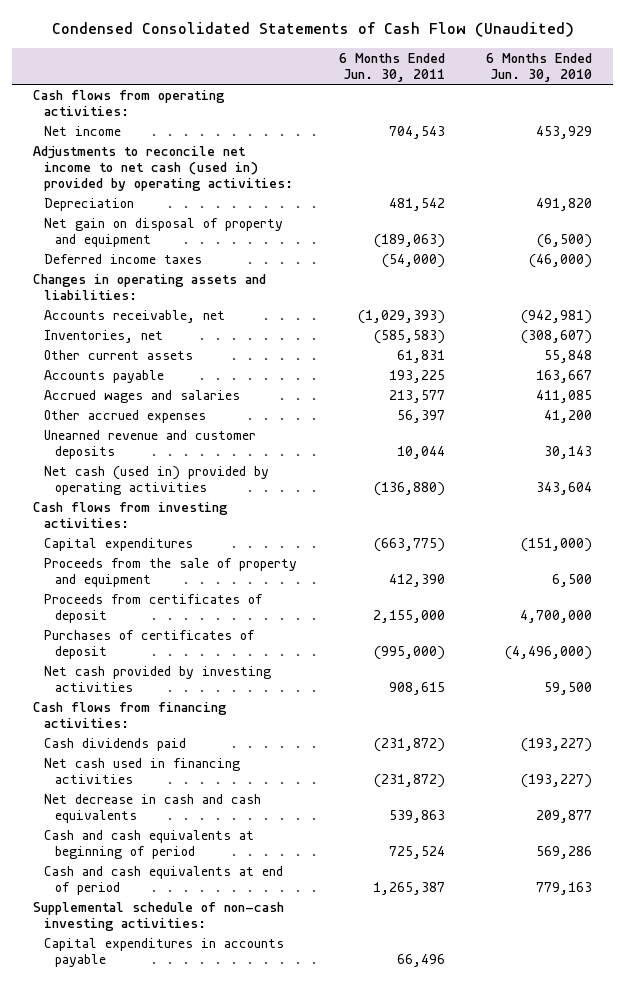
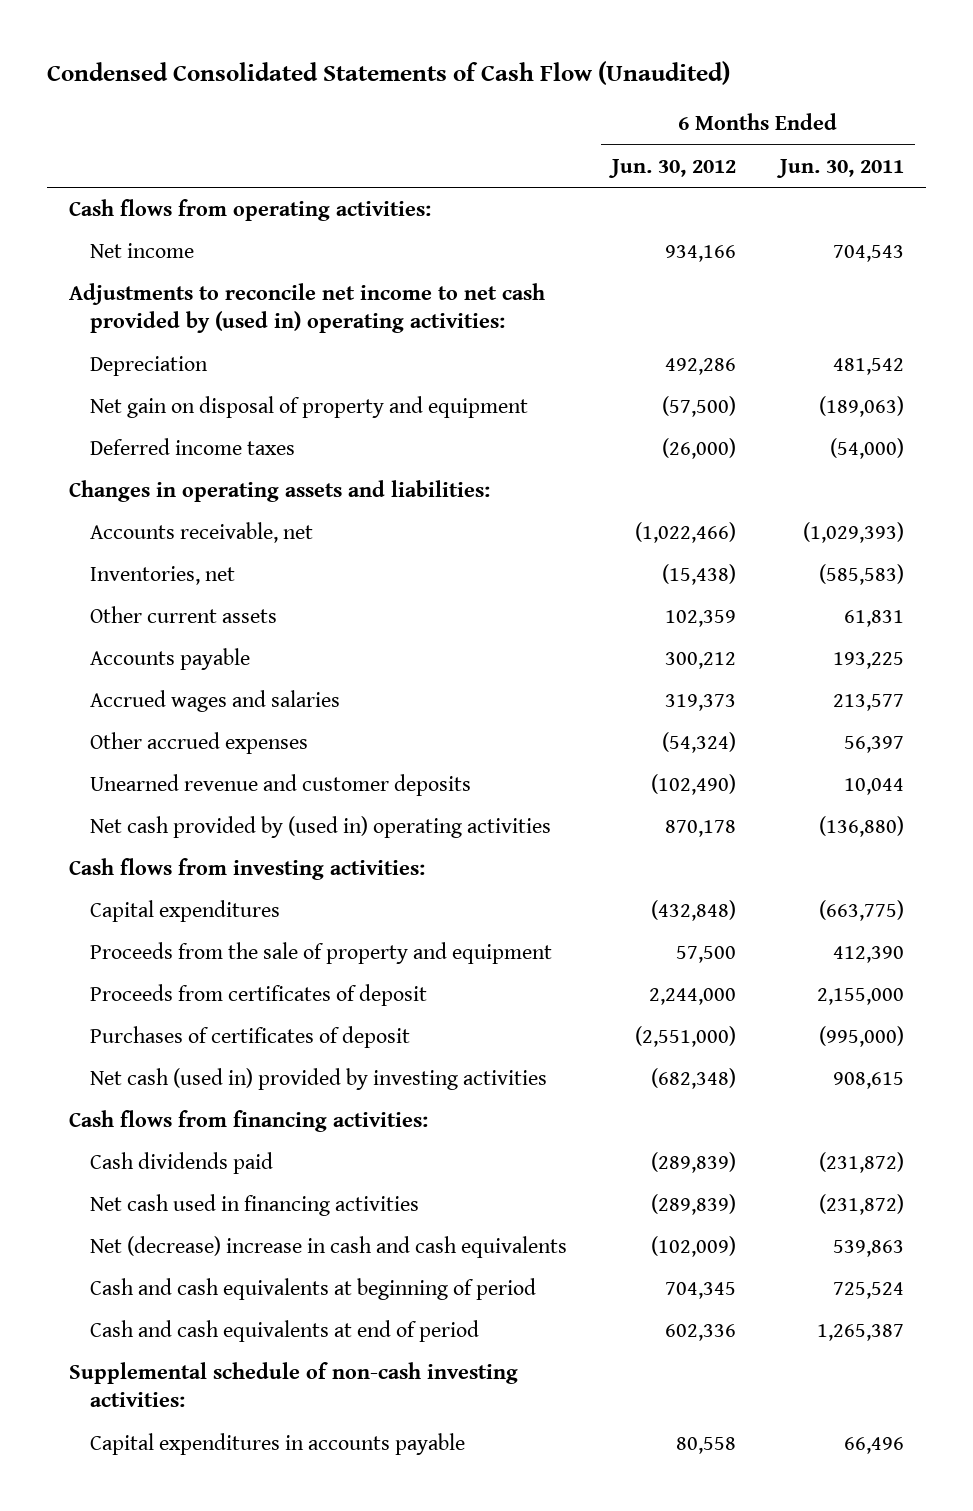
[486,52,593,83] 6 Months Ended Jun. 30, 2010 -> none
none -> [607,158,736,178] Jun. 30, 2012
[33,145,293,192] Adjustments to reconcile net income to net cash (used in) provided by operating activities: -> [68,282,545,334] Adjustments to reconcile net income to net cash provided by (used in) operating activities:
[43,465,269,496] Net cash (used in) provided by operating activities -> [90,815,552,838] Net cash provided by (used in) operating activities
[43,665,271,693] Net cash provided by investing activities -> [90,1067,548,1090] Net cash (used in) provided by investing activities
[43,793,261,824] Net decrease in cash and cash equivalents -> [90,1235,568,1258] Net (decrease) increase in cash and cash equivalents

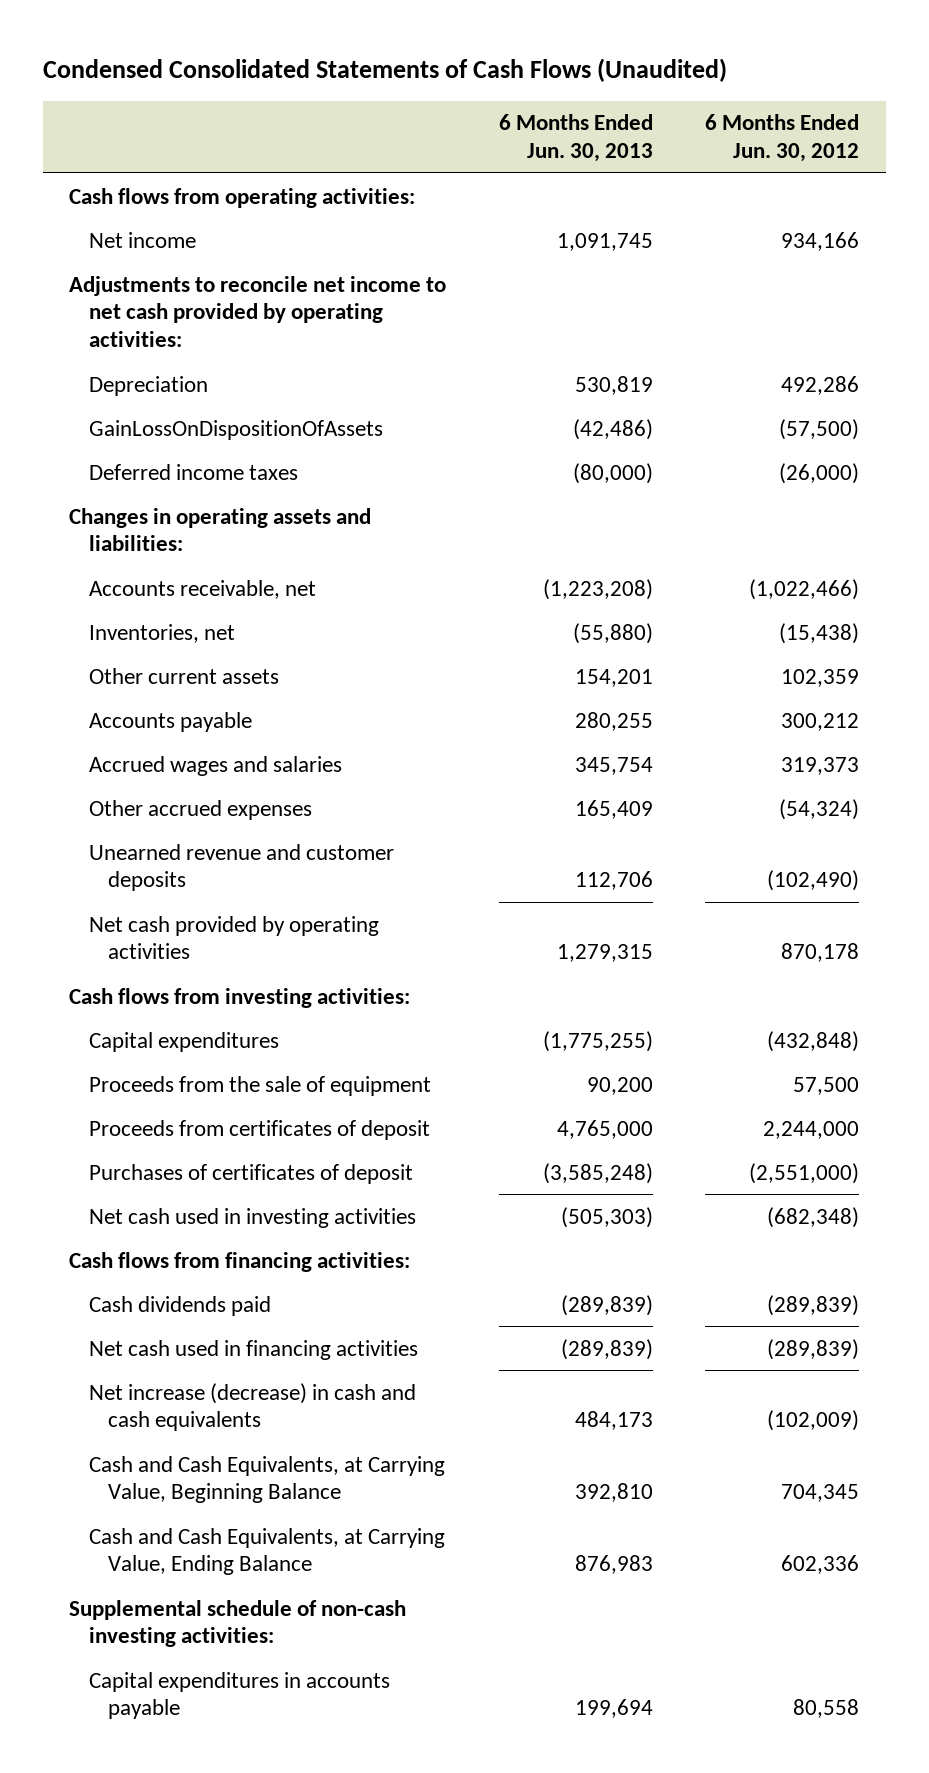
[46,60,730,85] Condensed Consolidated Statements of Cash Flow (Unaudited) -> [42,57,727,82] Condensed Consolidated Statements of Cash Flows (Unaudited)
[775,158,904,178] Jun. 30, 2011 -> none
none -> [498,114,653,162] 6 Months Ended Jun. 30, 2013
[68,282,545,334] Adjustments to reconcile net income to net cash provided by (used in) operating activities: -> [69,275,447,347] Adjustments to reconcile net income to net cash provided by operating activities:
[90,395,529,418] Net gain on disposal of property and equipment -> [88,419,383,440] GainLossOnDispositionOfAssets
[90,815,552,838] Net cash provided by (used in) operating activities -> [88,915,379,960] Net cash provided by operating activities
[90,941,553,964] Proceeds from the sale of property and equipment -> [88,1075,431,1096] Proceeds from the sale of equipment
[90,1067,548,1090] Net cash (used in) provided by investing activities -> [88,1207,416,1228] Net cash used in investing activities
[90,1235,568,1258] Net (decrease) increase in cash and cash equivalents -> [88,1382,416,1432] Net increase (decrease) in cash and cash equivalents
[90,1277,537,1300] Cash and cash equivalents at beginning of period -> [88,1455,445,1504] Cash and Cash Equivalents, at Carrying Value, Beginning Balance
[90,1319,480,1342] Cash and cash equivalents at end of period -> [88,1527,445,1576] Cash and Cash Equivalents, at Carrying Value, Ending Balance

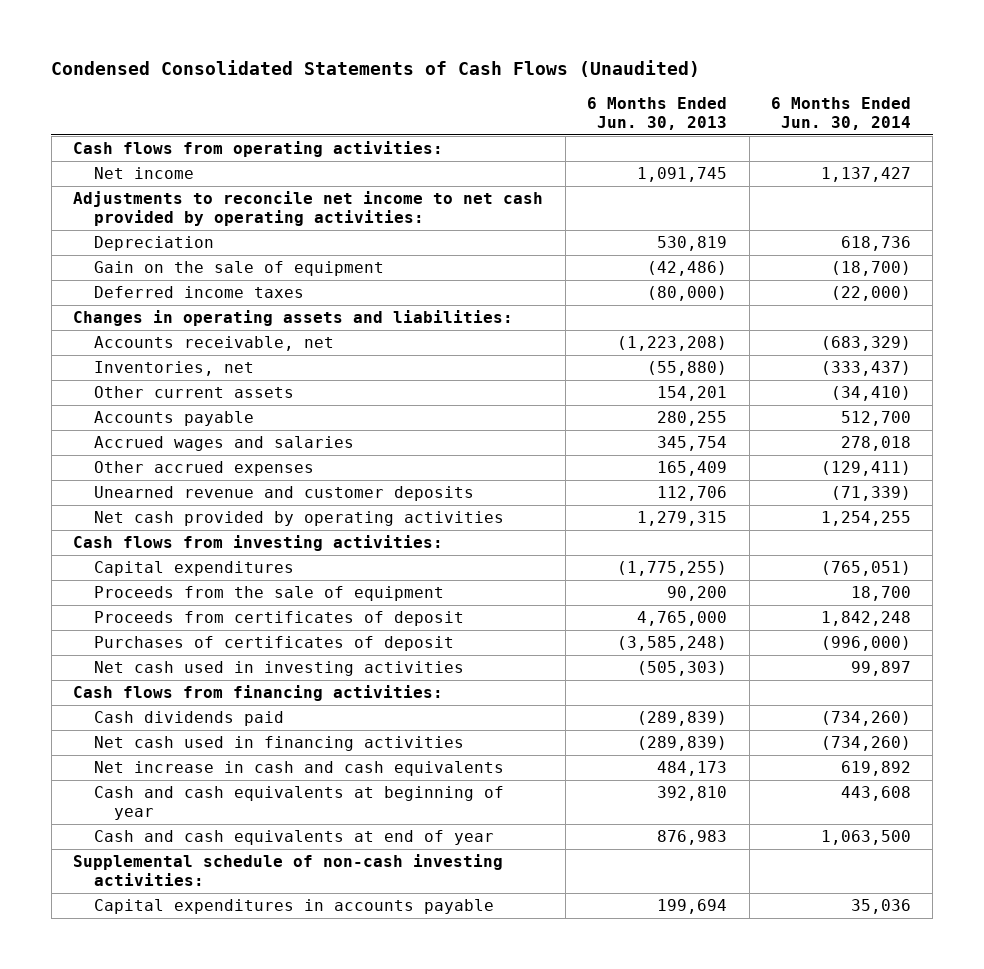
[705,114,860,162] 6 Months Ended Jun. 30, 2012 -> none
none -> [770,96,911,130] 6 Months Ended Jun. 30, 2014
[88,419,383,440] GainLossOnDispositionOfAssets -> [93,260,384,276] Gain on the sale of equipment
[88,1382,416,1432] Net increase (decrease) in cash and cash equivalents -> [93,760,504,776] Net increase in cash and cash equivalents
[88,1455,445,1504] Cash and Cash Equivalents, at Carrying Value, Beginning Balance -> [93,785,504,820] Cash and cash equivalents at beginning of year
[88,1527,445,1576] Cash and Cash Equivalents, at Carrying Value, Ending Balance -> [93,829,494,845] Cash and cash equivalents at end of year

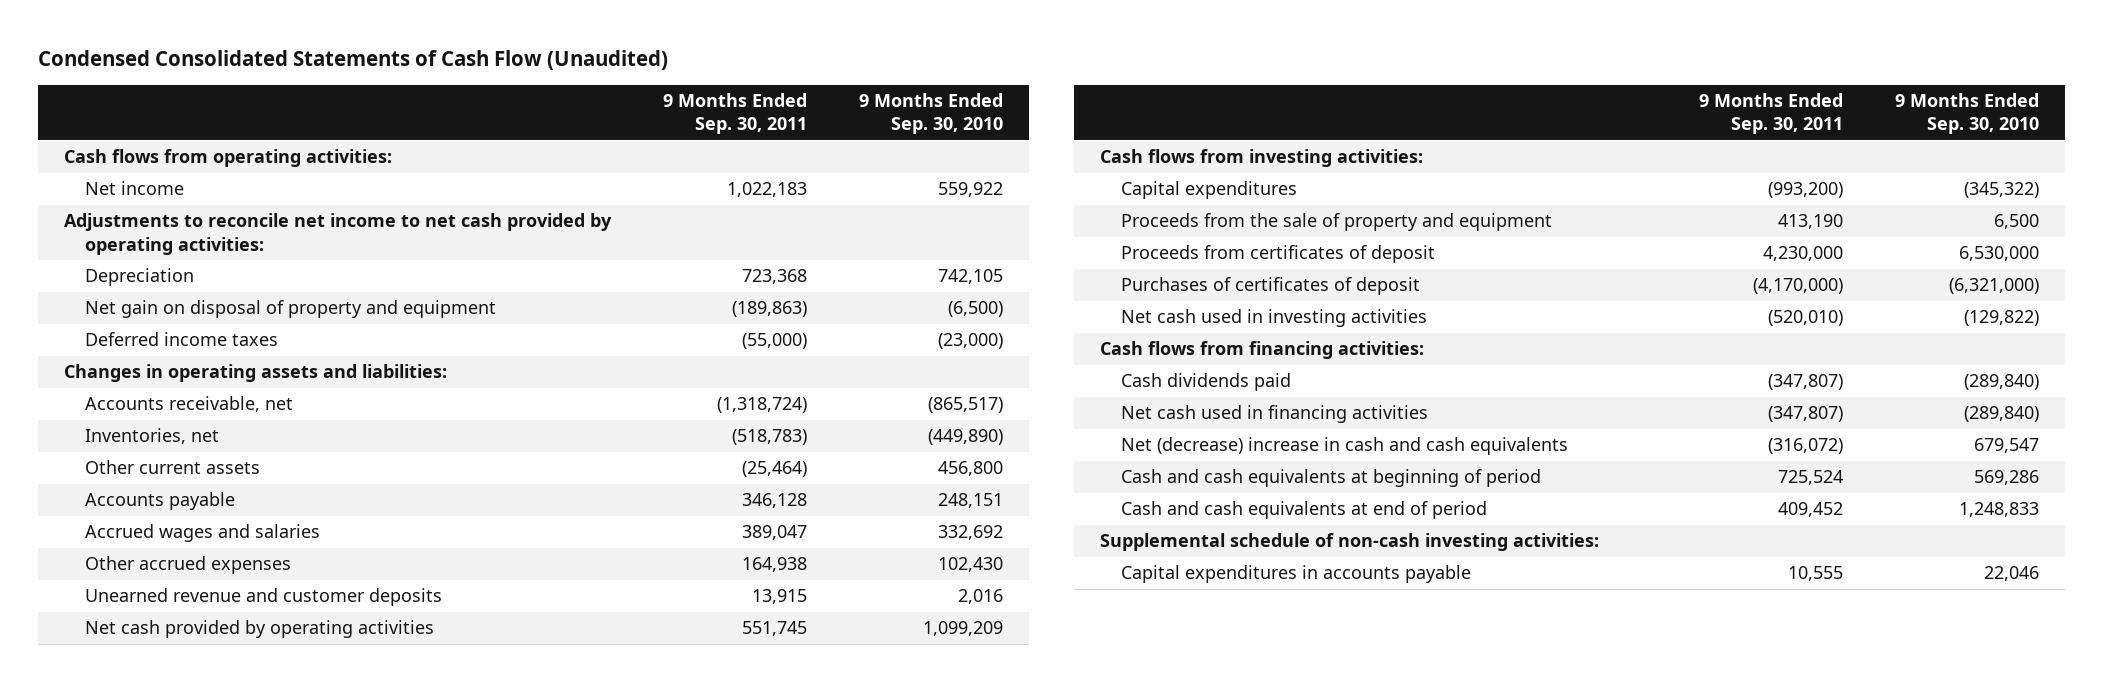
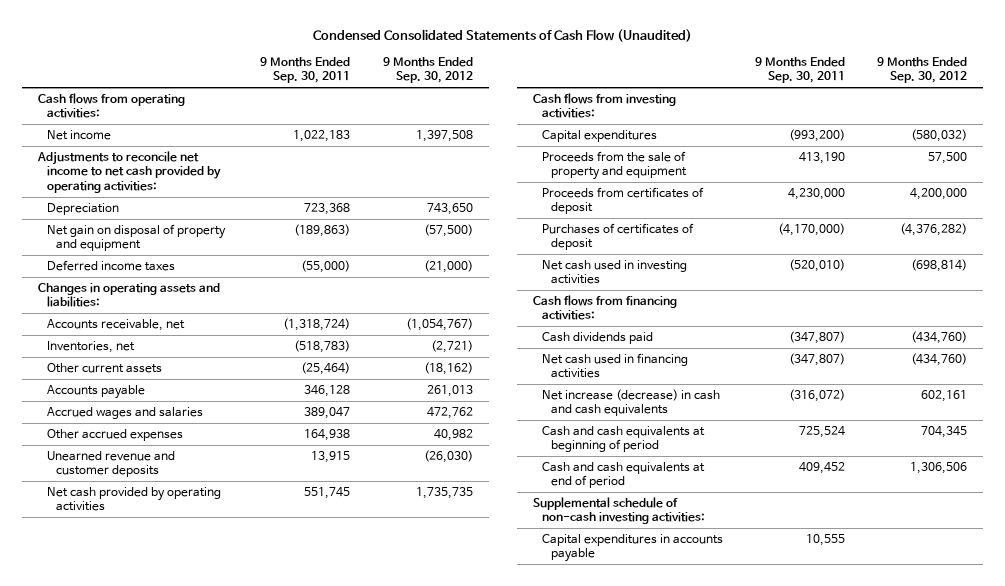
[859,92,1004,135] 9 Months Ended Sep. 30, 2010 -> none
none -> [382,56,473,84] 9 Months Ended Sep. 30, 2012
[1121,437,1569,456] Net (decrease) increase in cash and cash equivalents -> [541,389,720,417] Net increase (decrease) in cash and cash equivalents

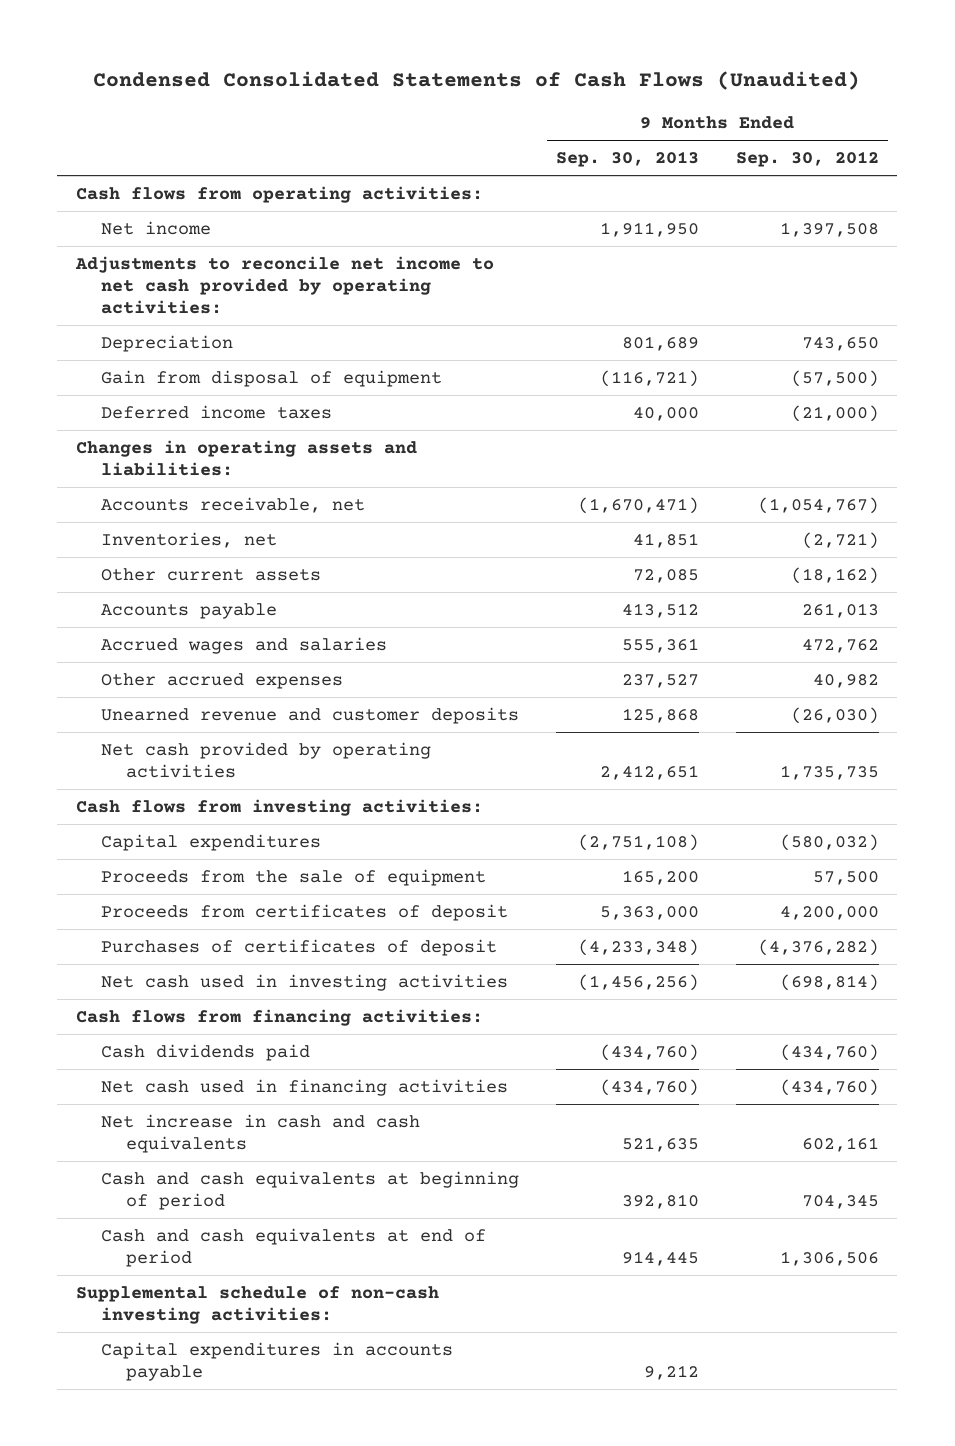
[312,28,692,42] Condensed Consolidated Statements of Cash Flow (Unaudited) -> [93,71,861,91] Condensed Consolidated Statements of Cash Flows (Unaudited)
[260,56,351,84] 9 Months Ended Sep. 30, 2011 -> none
none -> [555,151,699,168] Sep. 30, 2013
[47,224,227,252] Net gain on disposal of property and equipment -> [100,369,442,387] Gain from disposal of equipment
[541,151,687,181] Proceeds from the sale of property and equipment -> [100,868,486,886] Proceeds from the sale of equipment
[541,389,720,417] Net increase (decrease) in cash and cash equivalents -> [100,1113,420,1154] Net increase in cash and cash equivalents

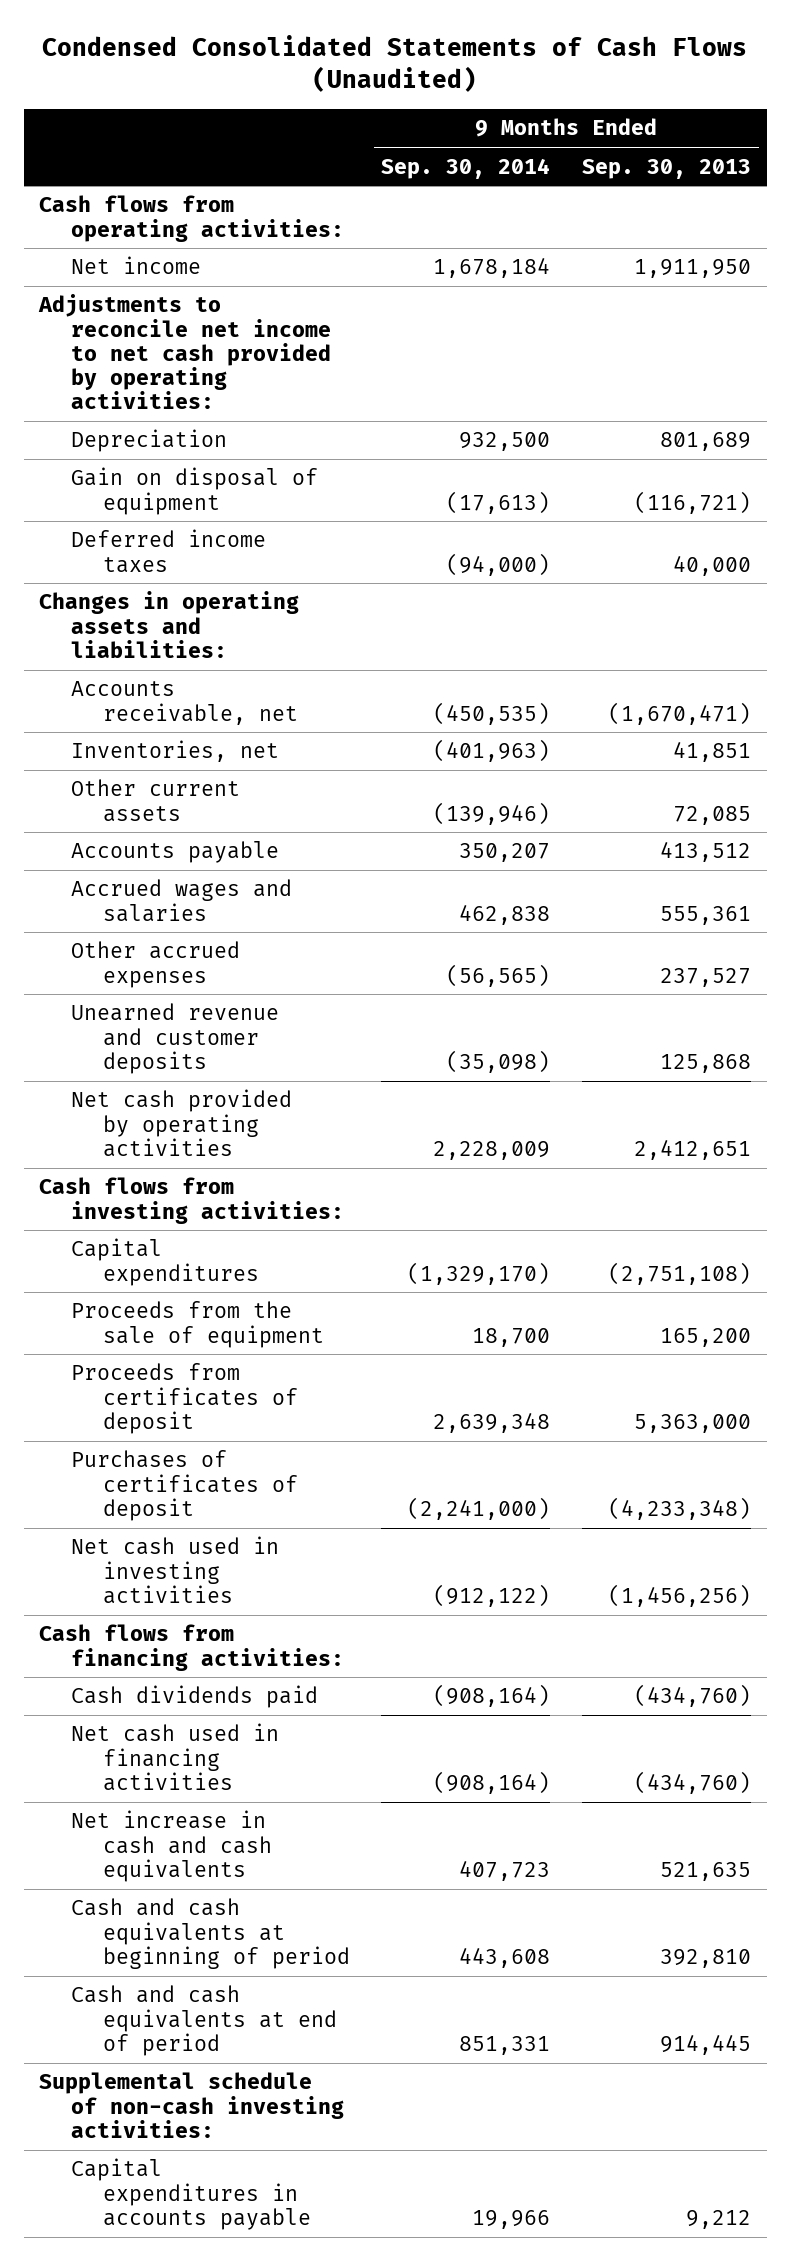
[735,151,879,168] Sep. 30, 2012 -> none
none -> [381,157,551,179] Sep. 30, 2014
[100,369,442,387] Gain from disposal of equipment -> [71,467,319,515] Gain on disposal of equipment

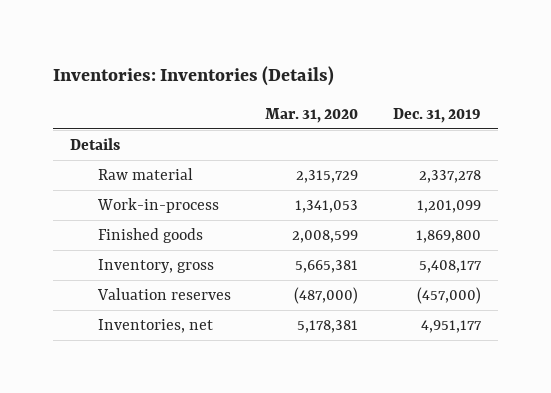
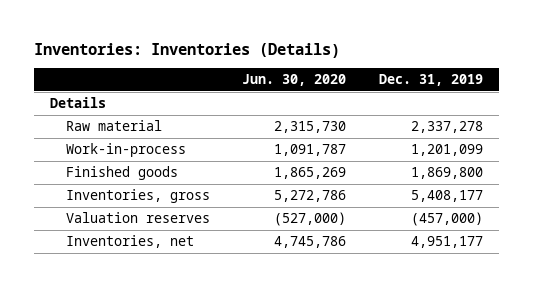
[265,107,359,123] Mar. 31, 2020 -> none
none -> [242,74,347,87] Jun. 30, 2020
[98,258,215,273] Inventory, gross -> [66,189,211,204] Inventories, gross

